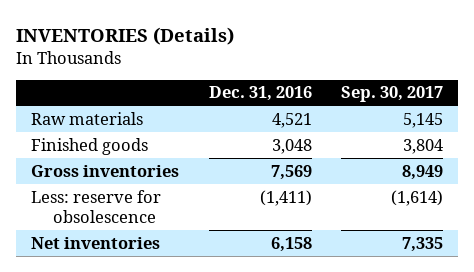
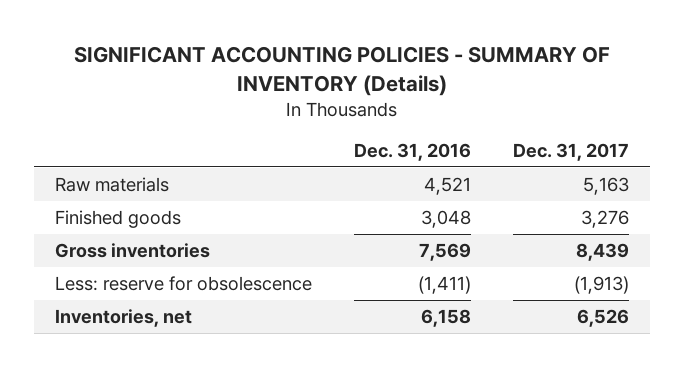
[16,26,235,45] INVENTORIES (Details) -> [74,46,611,96] SIGNIFICANT ACCOUNTING POLICIES - SUMMARY OF INVENTORY (Details)
[341,86,444,103] Sep. 30, 2017 -> none
none -> [513,143,630,162] Dec. 31, 2017
[31,236,161,249] Net inventories -> [54,308,192,327] Inventories, net

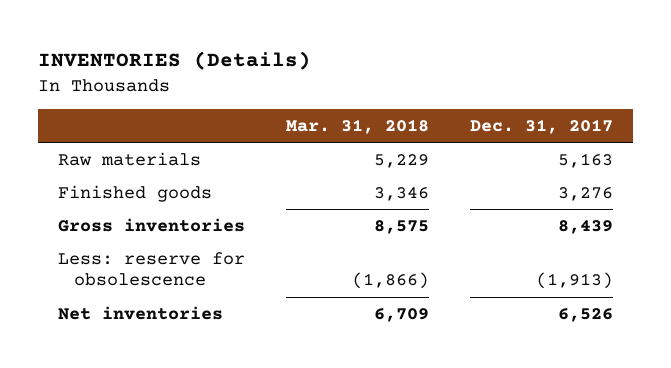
[74,46,611,96] SIGNIFICANT ACCOUNTING POLICIES - SUMMARY OF INVENTORY (Details) -> [37,51,311,71] INVENTORIES (Details)
[354,143,472,162] Dec. 31, 2016 -> none
none -> [286,119,430,135] Mar. 31, 2018
[54,308,192,327] Inventories, net -> [58,305,224,320] Net inventories

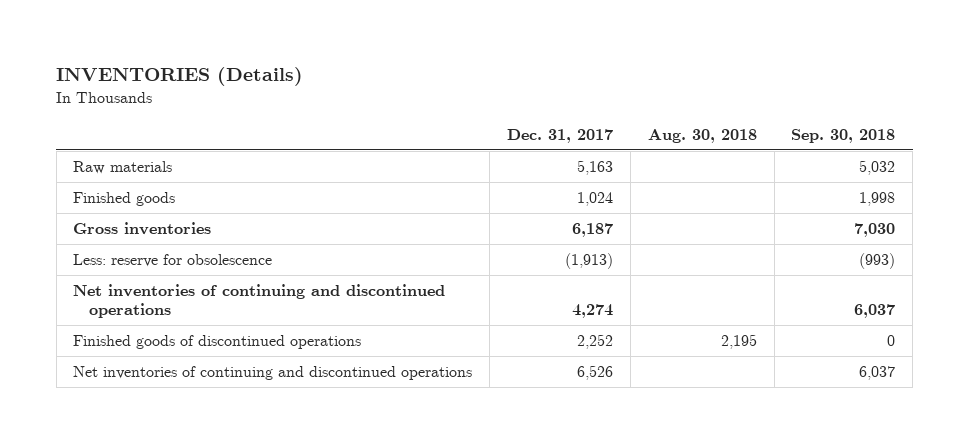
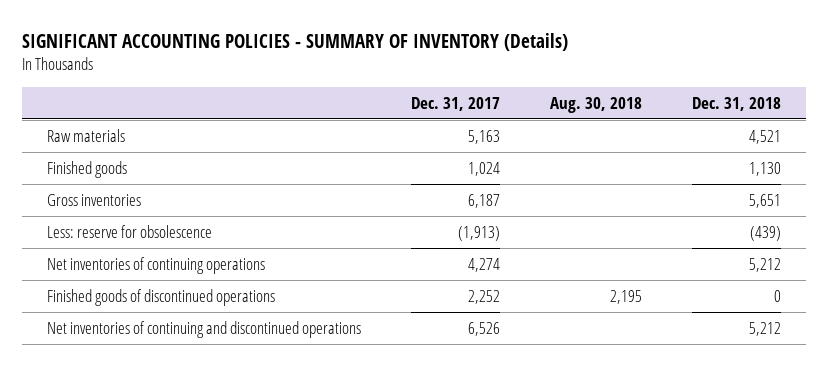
[56,67,304,87] INVENTORIES (Details) -> [22,32,569,51] SIGNIFICANT ACCOUNTING POLICIES - SUMMARY OF INVENTORY (Details)
[791,129,896,144] Sep. 30, 2018 -> none
none -> [691,96,781,111] Dec. 31, 2018
[73,283,446,319] Net inventories of continuing and discontinued operations -> [47,256,266,274] Net inventories of continuing operations

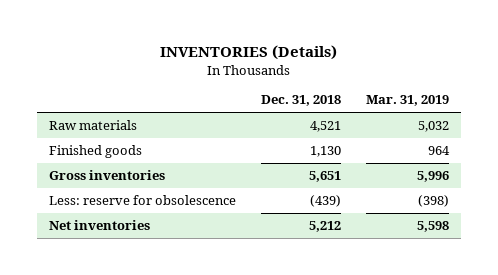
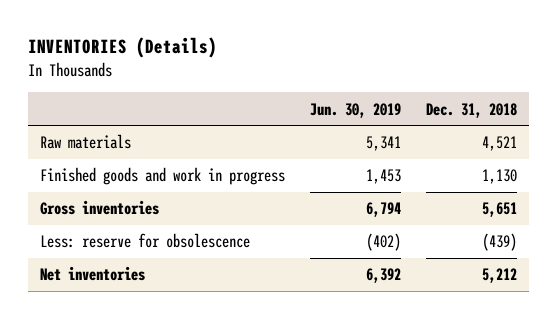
[365,95,449,107] Mar. 31, 2019 -> none
none -> [309,102,401,118] Jun. 30, 2019
[49,144,143,158] Finished goods -> [40,167,286,186] Finished goods and work in progress

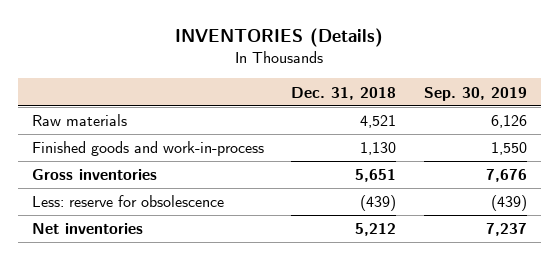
[309,102,401,118] Jun. 30, 2019 -> none
none -> [424,86,528,101] Sep. 30, 2019
[40,167,286,186] Finished goods and work in progress -> [31,141,264,157] Finished goods and work-in-process

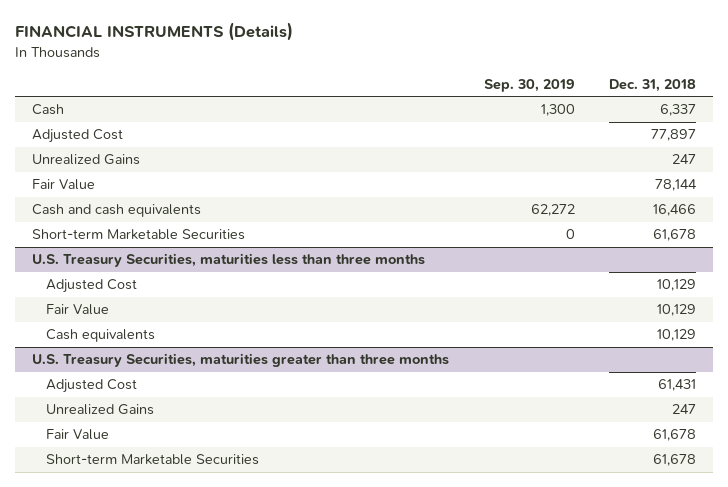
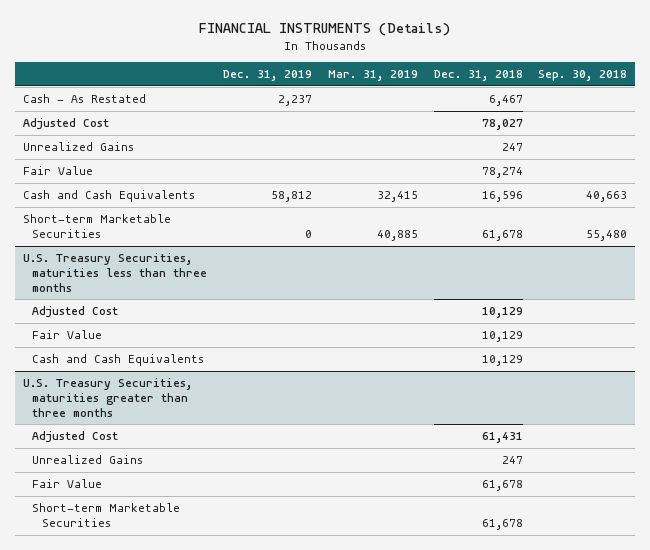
[483,78,575,92] Sep. 30, 2019 -> none
none -> [222,69,312,81] Dec. 31, 2019
none -> [327,69,418,81] Mar. 31, 2019
none -> [538,69,628,81] Sep. 30, 2018
[32,104,65,116] Cash -> [22,94,146,104] Cash - As Restated
[660,104,697,117] 6,337 -> [488,95,523,107] 6,467
[651,129,697,142] 77,897 -> [481,119,523,131] 78,027
[655,179,698,192] 78,144 -> [481,167,523,179] 78,274
[32,204,202,218] Cash and cash equivalents -> [22,190,195,203] Cash and Cash Equivalents
[653,204,697,217] 16,466 -> [481,191,523,203] 16,596
[46,329,156,343] Cash equivalents -> [32,354,205,367] Cash and Cash Equivalents

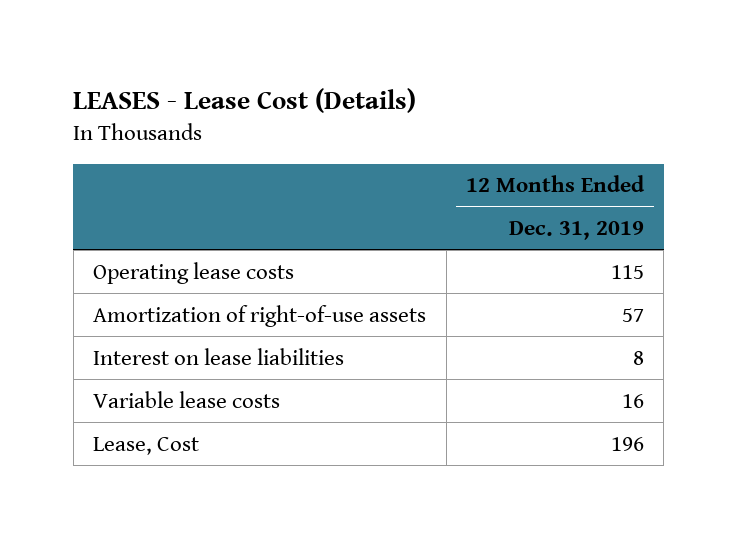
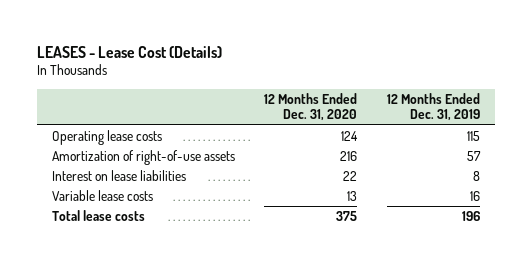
none -> [264,92,358,122] 12 Months Ended Dec. 31, 2020
[93,436,200,455] Lease, Cost -> [51,209,145,221] Total lease costs

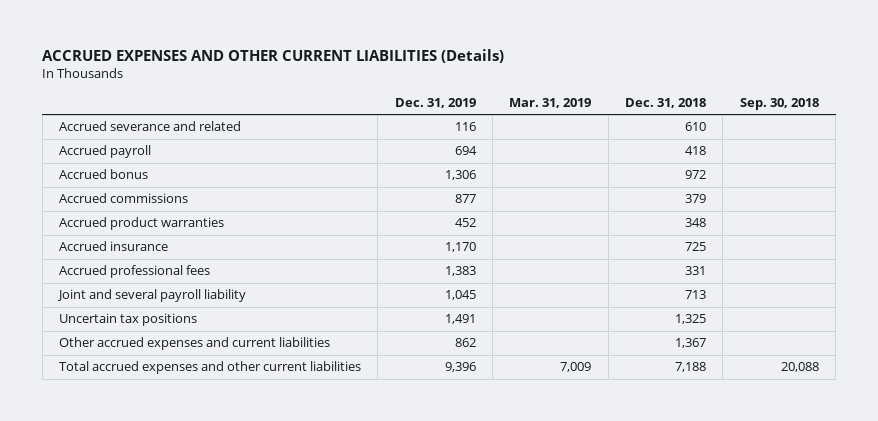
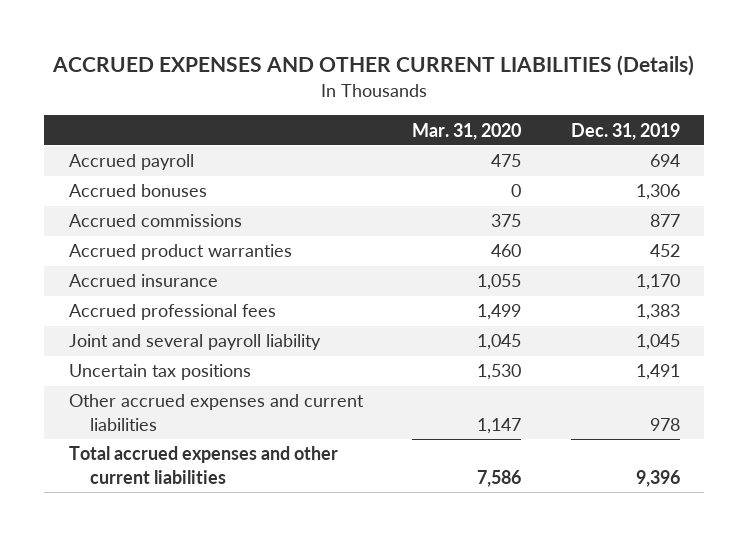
[509,98,592,109] Mar. 31, 2019 -> none
[625,98,707,109] Dec. 31, 2018 -> none
[739,98,819,111] Sep. 30, 2018 -> none
none -> [412,122,522,140] Mar. 31, 2020
[58,121,241,132] Accrued severance and related -> none
[58,169,148,180] Accrued bonus -> [69,184,208,198] Accrued bonuses
[454,338,476,348] 862 -> [649,417,680,431] 978

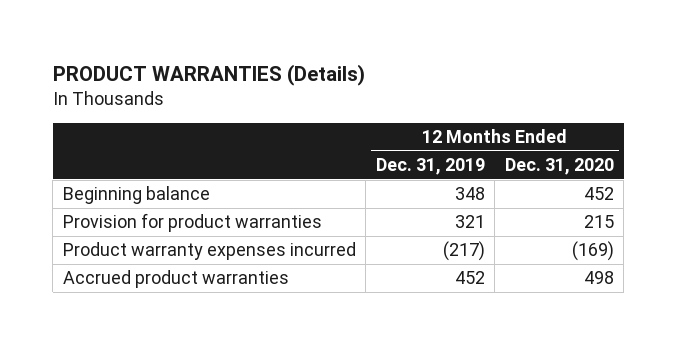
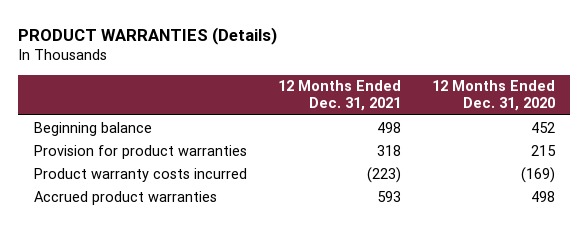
[375,158,485,176] Dec. 31, 2019 -> none
none -> [277,80,401,112] 12 Months Ended Dec. 31, 2021
[62,242,356,261] Product warranty expenses incurred -> [33,167,247,182] Product warranty costs incurred

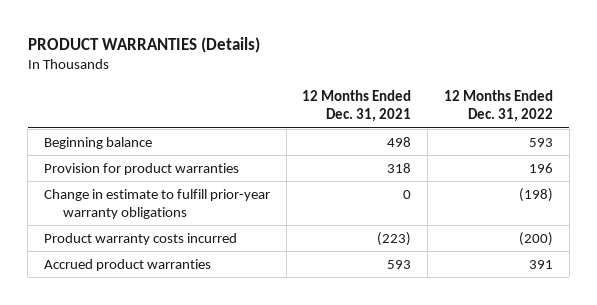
[431,80,555,112] 12 Months Ended Dec. 31, 2020 -> none
none -> [444,90,554,123] 12 Months Ended Dec. 31, 2022
none -> [43,188,270,219] Change in estimate to fulfill prior-year warranty obligations

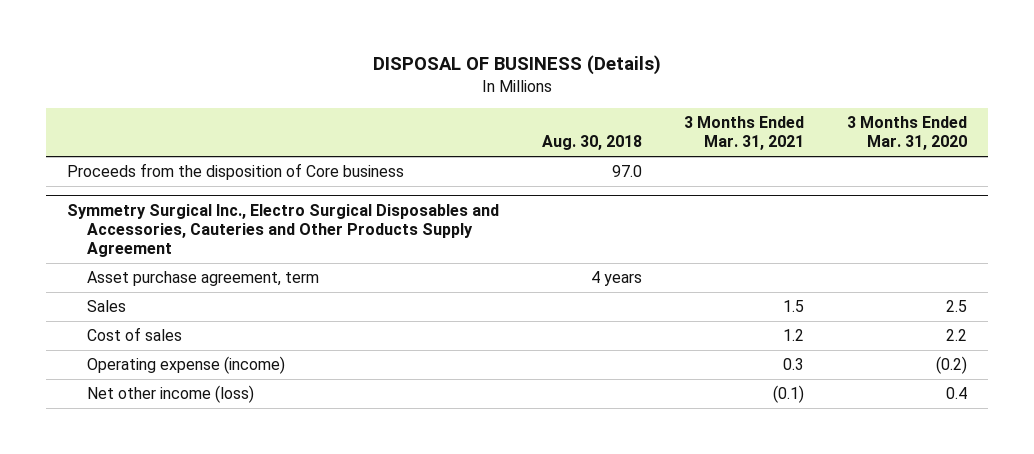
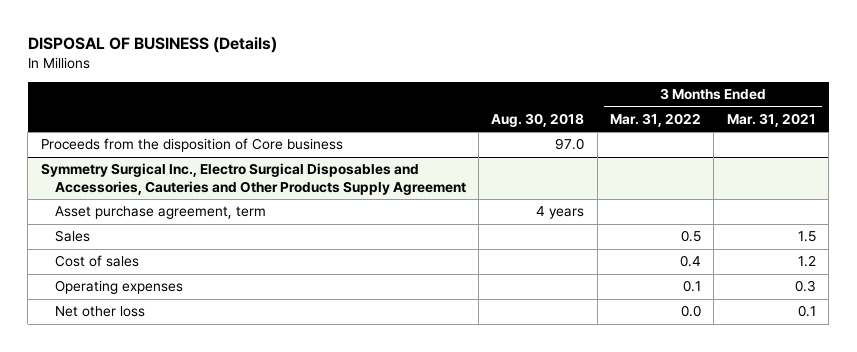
[846,116,967,151] 3 Months Ended Mar. 31, 2020 -> none
none -> [610,112,702,127] Mar. 31, 2022
[87,356,286,375] Operating expense (income) -> [54,280,183,295] Operating expenses
[87,385,255,404] Net other income (loss) -> [54,306,145,318] Net other loss
[773,385,805,404] (0.1) -> [797,305,816,318] 0.1

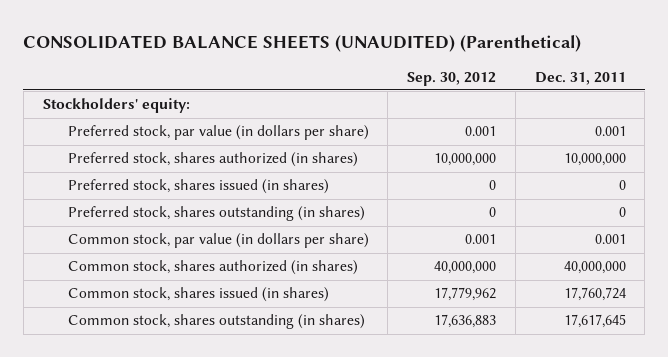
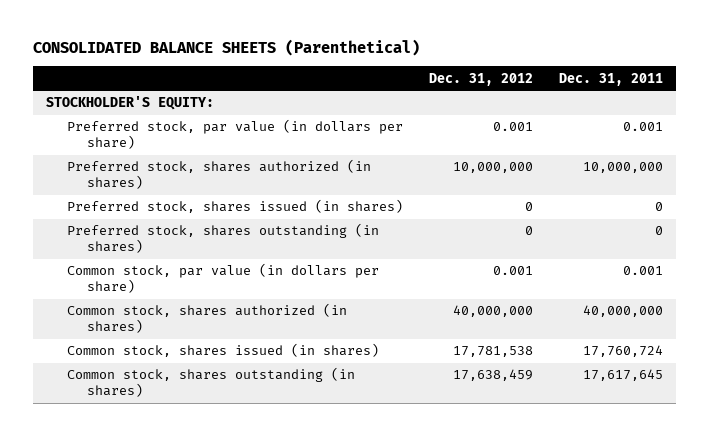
[23,34,582,52] CONSOLIDATED BALANCE SHEETS (UNAUDITED) (Parenthetical) -> [33,39,421,57] CONSOLIDATED BALANCE SHEETS (Parenthetical)
[407,71,497,86] Sep. 30, 2012 -> none
none -> [428,72,533,86] Dec. 31, 2012
[42,98,190,114] Stockholders' equity: -> [46,96,215,111] STOCKHOLDER'S EQUITY:

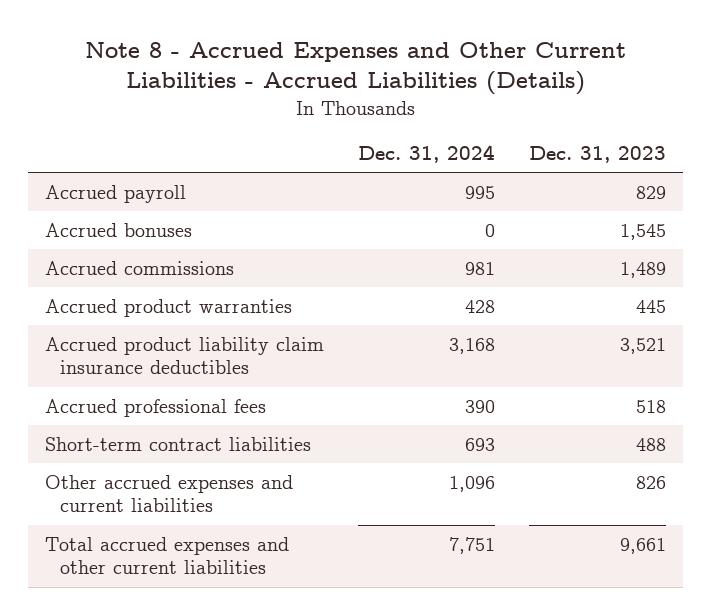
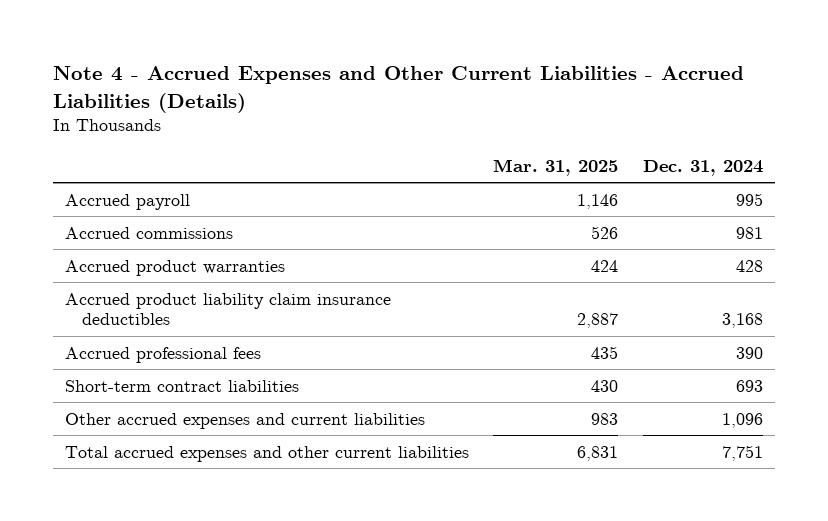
[84,42,626,96] Note 8 - Accrued Expenses and Other Current Liabilities - Accrued Liabilities (Details) -> [52,66,744,113] Note 4 - Accrued Expenses and Other Current Liabilities - Accrued Liabilities (Details)
[529,146,667,164] Dec. 31, 2023 -> none
none -> [493,158,619,176] Mar. 31, 2025
[44,222,192,237] Accrued bonuses -> none

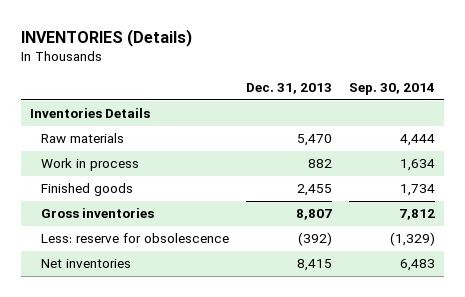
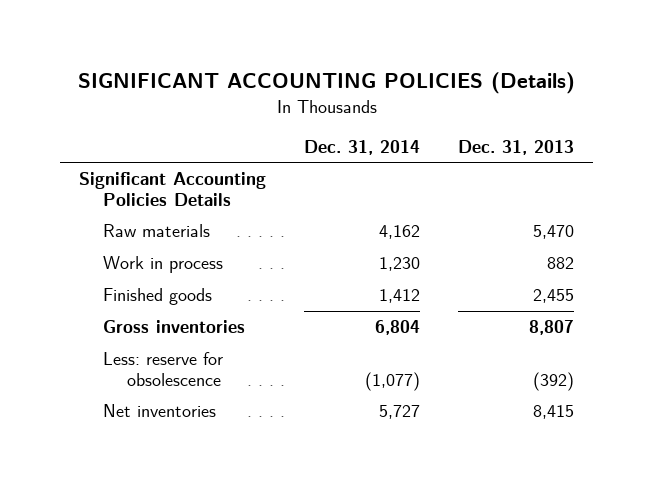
[21,28,193,47] INVENTORIES (Details) -> [77,72,575,95] SIGNIFICANT ACCOUNTING POLICIES (Details)
[349,83,436,96] Sep. 30, 2014 -> none
none -> [304,139,421,155] Dec. 31, 2014
[30,108,151,119] Inventories Details -> [79,172,267,206] Significant Accounting Policies Details

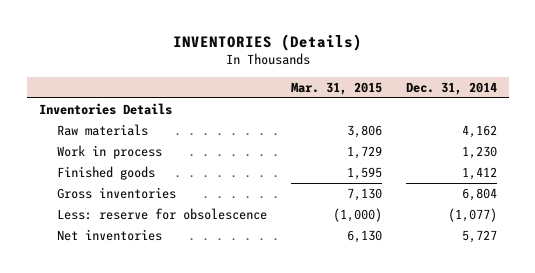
[77,72,575,95] SIGNIFICANT ACCOUNTING POLICIES (Details) -> [172,33,362,51] INVENTORIES (Details)
[458,139,575,155] Dec. 31, 2013 -> none
none -> [290,82,382,96] Mar. 31, 2015
[79,172,267,206] Significant Accounting Policies Details -> [38,102,172,115] Inventories Details

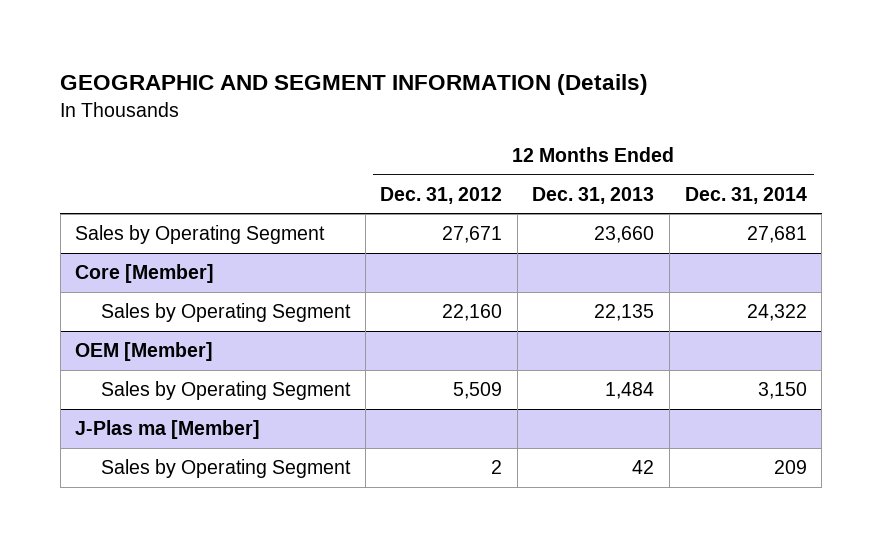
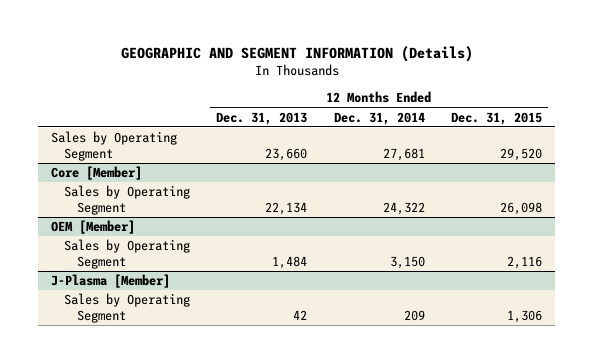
[380,186,503,204] Dec. 31, 2012 -> none
none -> [450,111,542,125] Dec. 31, 2015
[594,304,655,322] 22,135 -> [265,202,308,216] 22,134
[75,420,261,440] J-Plas ma [Member] -> [51,274,171,289] J-Plasma [Member]

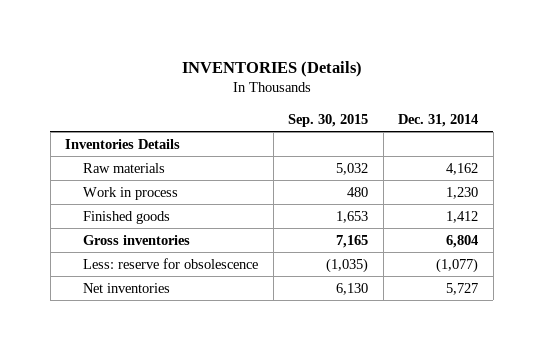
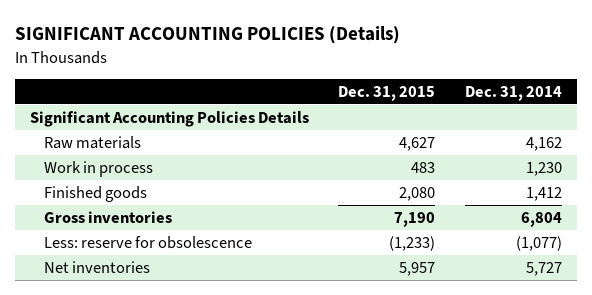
[181,60,362,77] INVENTORIES (Details) -> [14,26,400,45] SIGNIFICANT ACCOUNTING POLICIES (Details)
[288,113,369,127] Sep. 30, 2015 -> none
none -> [338,85,436,101] Dec. 31, 2015
[65,138,181,149] Inventories Details -> [29,110,309,127] Significant Accounting Policies Details

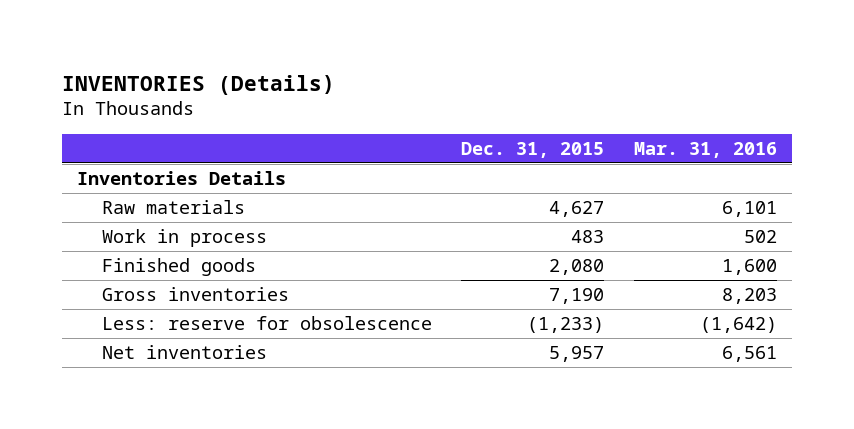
[14,26,400,45] SIGNIFICANT ACCOUNTING POLICIES (Details) -> [62,74,336,95] INVENTORIES (Details)
[465,85,563,101] Dec. 31, 2014 -> none
none -> [634,141,778,158] Mar. 31, 2016
[29,110,309,127] Significant Accounting Policies Details -> [76,171,286,186] Inventories Details

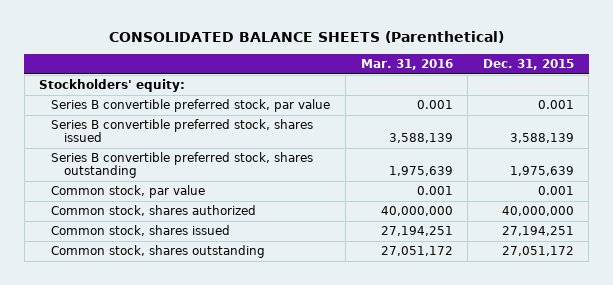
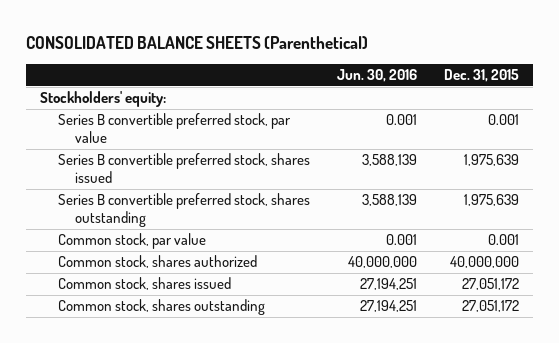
[360,58,453,70] Mar. 31, 2016 -> none
none -> [336,69,417,83] Jun. 30, 2016
[509,133,574,144] 3,588,139 -> [464,154,520,167] 1,975,639
[501,226,574,237] 27,194,251 -> [462,278,520,291] 27,051,172

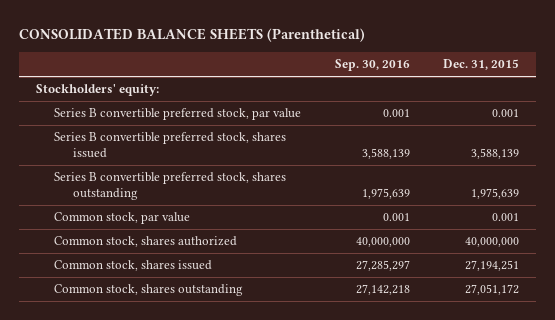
[336,69,417,83] Jun. 30, 2016 -> none
none -> [334,59,410,72] Sep. 30, 2016
[464,154,520,167] 1,975,639 -> [471,147,520,159] 3,588,139
[462,278,520,291] 27,051,172 -> [465,260,520,272] 27,194,251

